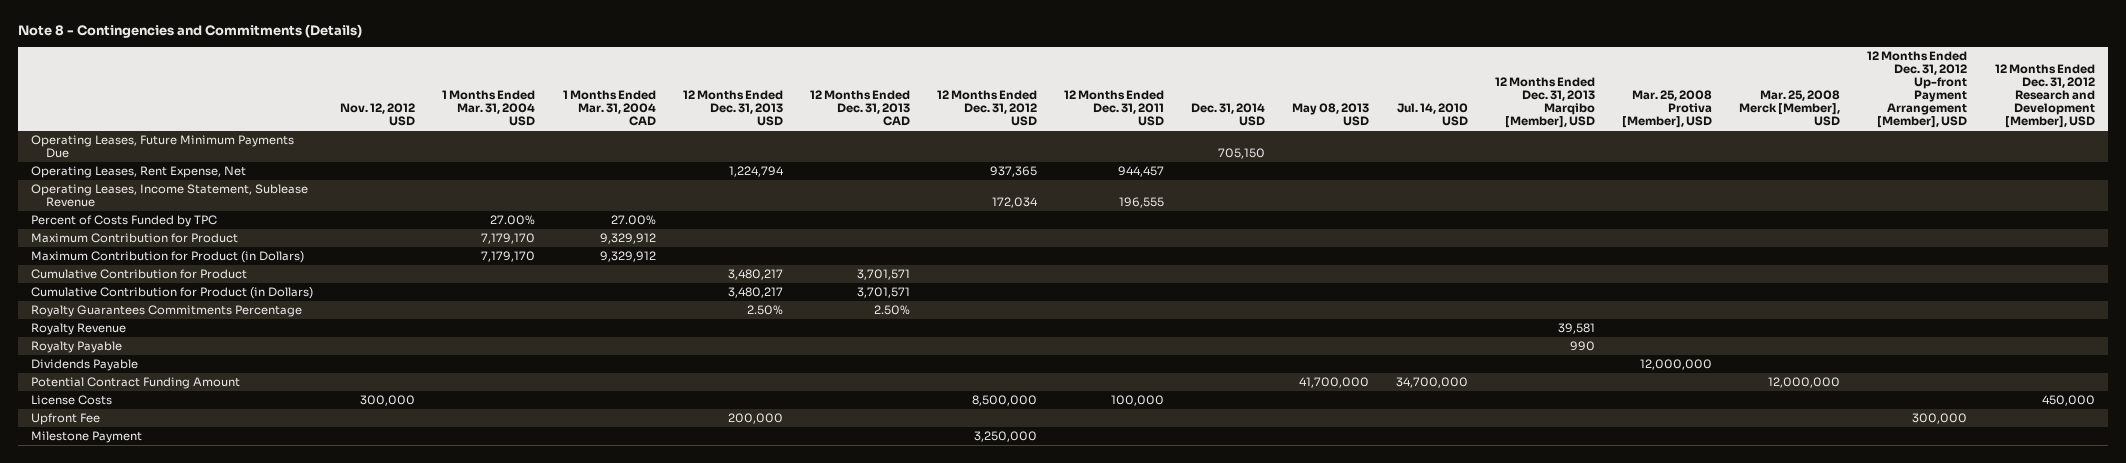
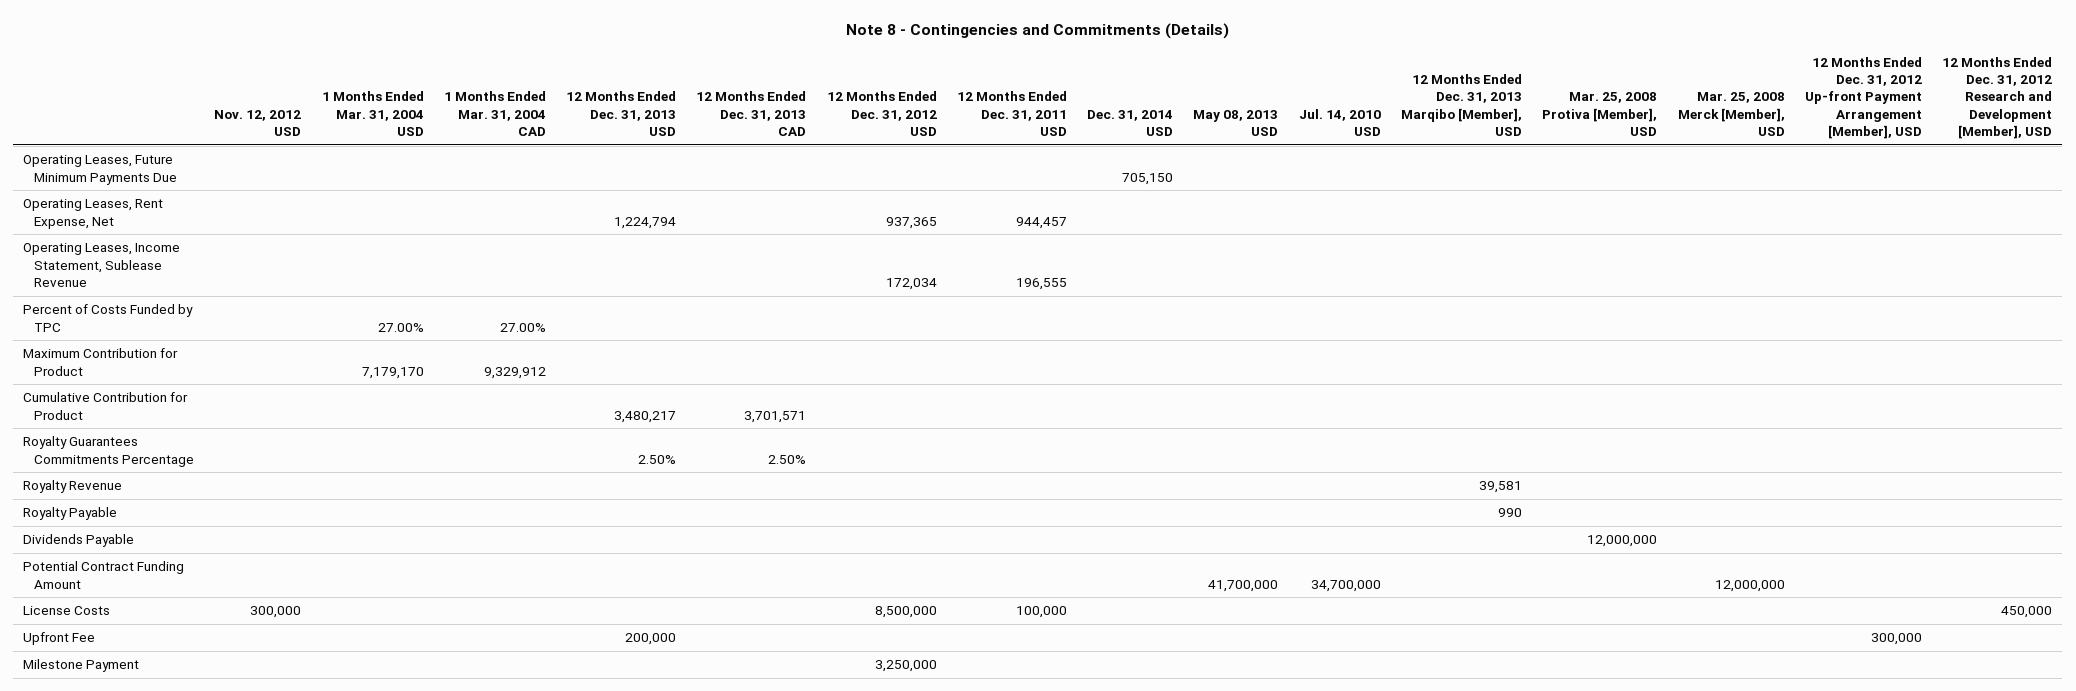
[31,251,305,264] Maximum Contribution for Product (in Dollars) -> none
[31,287,314,300] Cumulative Contribution for Product (in Dollars) -> none

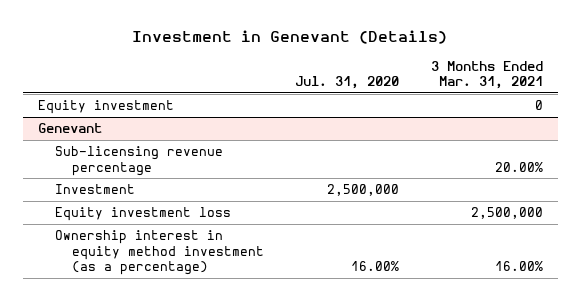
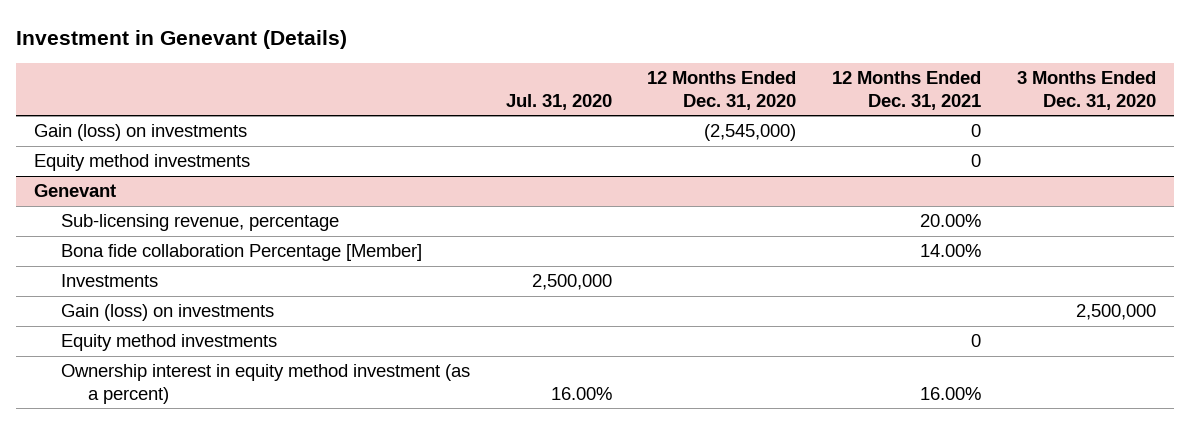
[430,60,543,90] 3 Months Ended Mar. 31, 2021 -> none
none -> [647,71,797,110] 12 Months Ended Dec. 31, 2020
none -> [832,71,982,110] 12 Months Ended Dec. 31, 2021
none -> [1017,71,1157,110] 3 Months Ended Dec. 31, 2020
none -> [34,124,248,142] Gain (loss) on investments
[38,100,175,115] Equity investment -> [34,154,251,172] Equity method investments
[54,146,223,176] Sub-licensing revenue percentage -> [60,214,339,232] Sub-licensing revenue, percentage
none -> [60,244,422,262] Bona fide collaboration Percentage [Member]
[54,184,135,195] Investment -> [60,274,158,288] Investments
[54,207,231,222] Equity investment loss -> [60,304,274,322] Gain (loss) on investments
none -> [60,334,277,352] Equity method investments
[54,230,264,276] Ownership interest in equity method investment (as a percentage) -> [60,364,470,404] Ownership interest in equity method investment (as a percent)

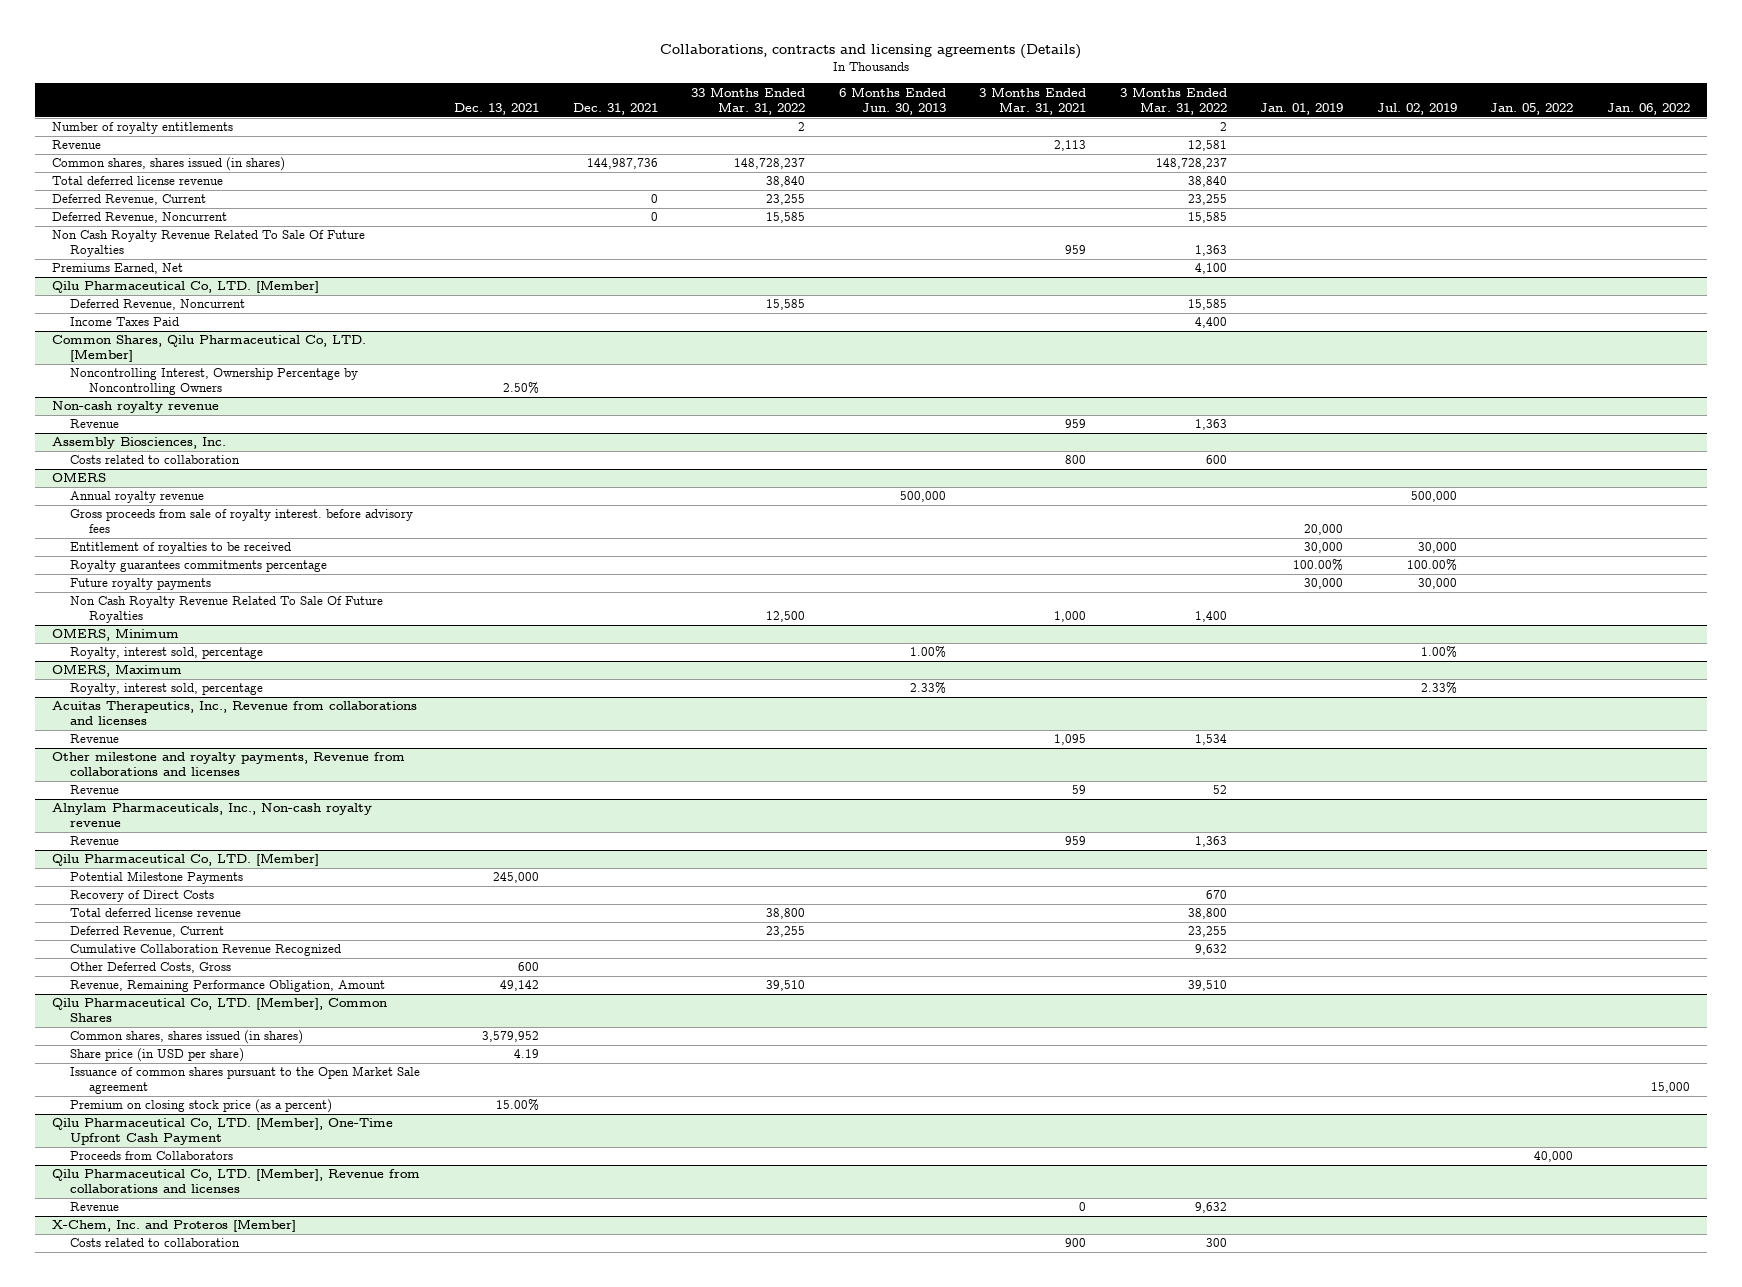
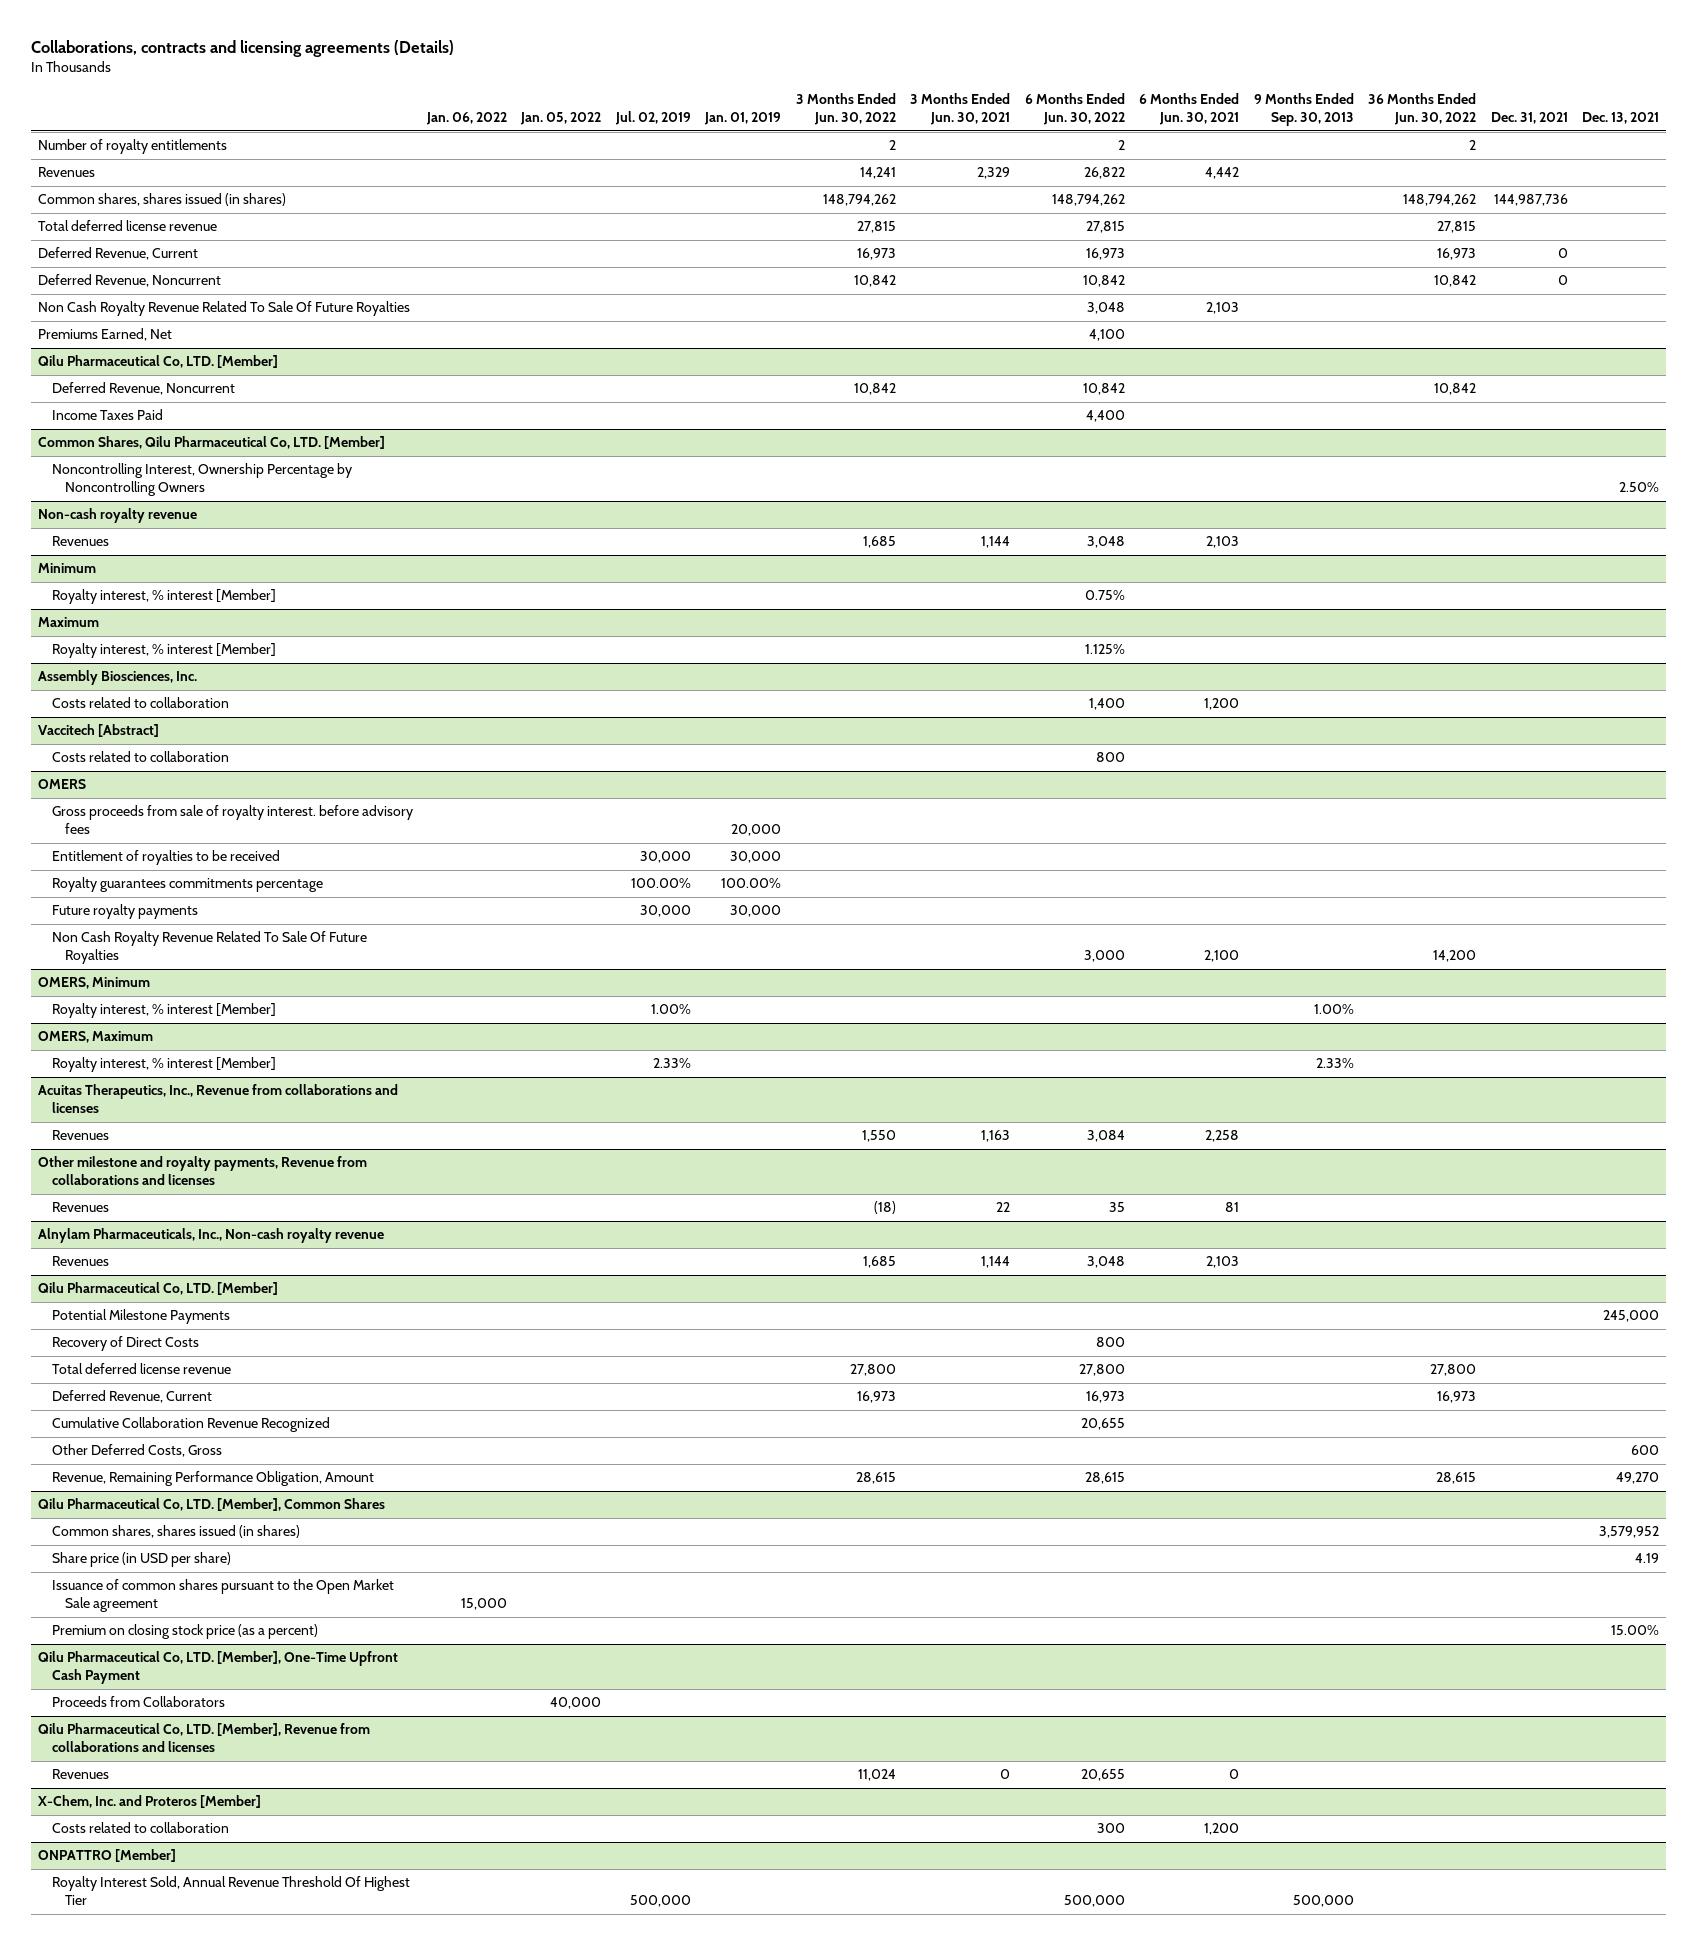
[691,86,806,115] 33 Months Ended Mar. 31, 2022 -> none
[838,86,946,115] 6 Months Ended Jun. 30, 2013 -> none
[979,86,1087,115] 3 Months Ended Mar. 31, 2021 -> none
[1119,86,1227,115] 3 Months Ended Mar. 31, 2022 -> none
none -> [795,93,896,126] 3 Months Ended Jun. 30, 2022
none -> [910,93,1011,126] 3 Months Ended Jun. 30, 2021
none -> [1024,93,1125,126] 6 Months Ended Jun. 30, 2022
none -> [1139,93,1240,126] 6 Months Ended Jun. 30, 2021
none -> [1253,93,1354,127] 9 Months Ended Sep. 30, 2013
none -> [1368,93,1477,126] 36 Months Ended Jun. 30, 2022
[51,140,101,150] Revenue -> [37,167,95,178] Revenues
[70,419,120,429] Revenue -> [51,536,109,547] Revenues
none -> [37,563,96,574] Minimum
none -> [51,589,276,605] Royalty interest, % interest [Member]
none -> [37,617,99,628] Maximum
none -> [51,643,276,659] Royalty interest, % interest [Member]
none -> [37,724,159,738] Vaccitech [Abstract]
none -> [51,751,229,763] Costs related to collaboration
[70,491,205,504] Annual royalty revenue -> none
[70,647,264,660] Royalty, interest sold, percentage -> none
none -> [51,1003,276,1019] Royalty interest, % interest [Member]
[70,683,264,696] Royalty, interest sold, percentage -> [51,1057,276,1073] Royalty interest, % interest [Member]
[70,734,120,744] Revenue -> [51,1130,109,1141] Revenues
[70,785,120,795] Revenue -> [51,1202,109,1213] Revenues
[70,836,120,846] Revenue -> [51,1256,109,1267] Revenues
[499,980,539,992] 49,142 -> [1616,1472,1660,1485] 49,270
[70,1202,120,1212] Revenue -> [51,1769,109,1780] Revenues
none -> [37,1849,176,1863] ONPATTRO [Member]
none -> [51,1876,410,1906] Royalty Interest Sold, Annual Revenue Threshold Of Highest Tier

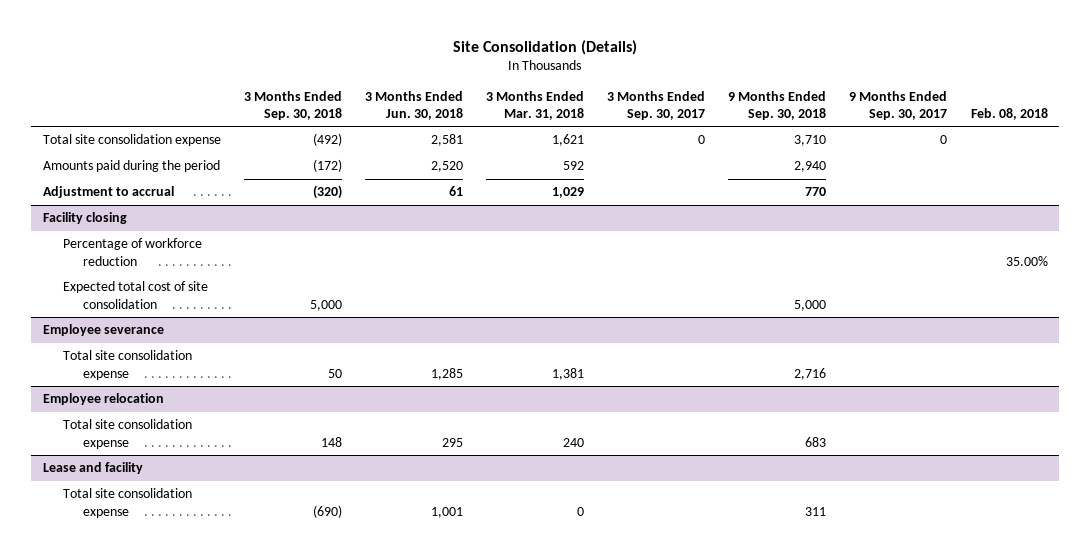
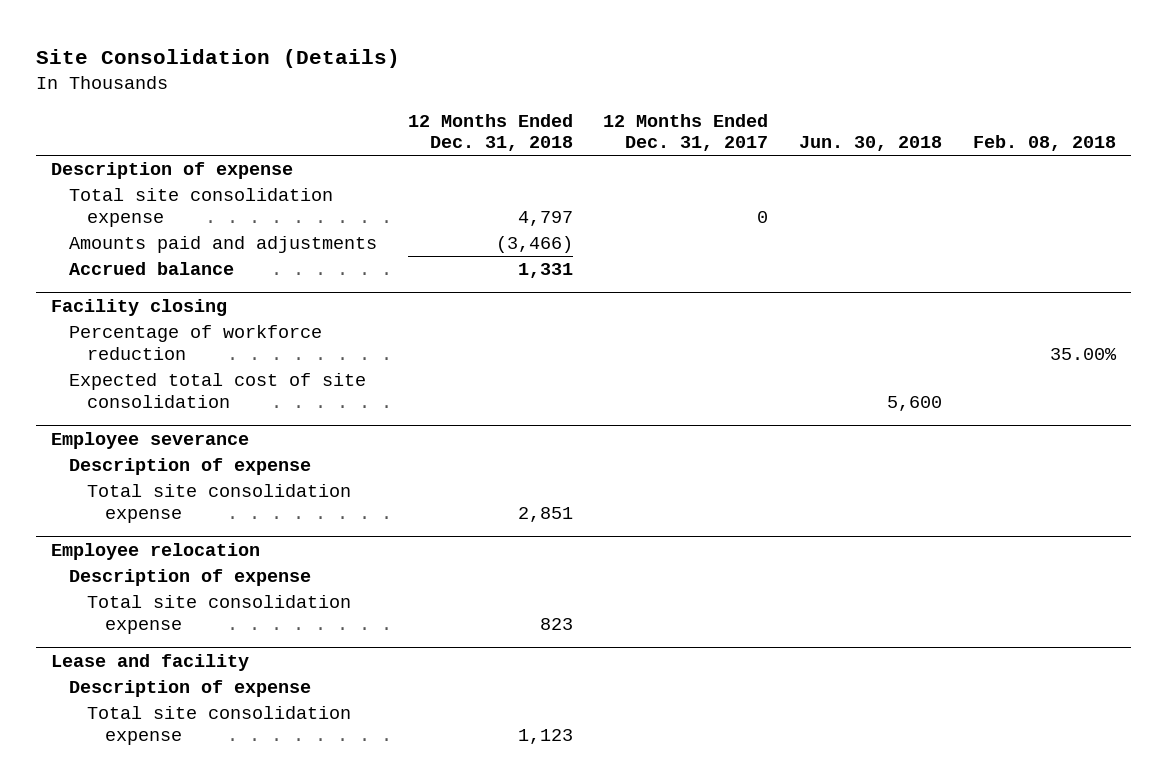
[243,90,342,120] 3 Months Ended Sep. 30, 2018 -> none
[364,90,463,120] 3 Months Ended Jun. 30, 2018 -> none
[486,90,585,120] 3 Months Ended Mar. 31, 2018 -> none
[607,90,706,120] 3 Months Ended Sep. 30, 2017 -> none
[728,90,827,120] 9 Months Ended Sep. 30, 2018 -> none
[849,90,948,120] 9 Months Ended Sep. 30, 2017 -> none
none -> [407,113,573,152] 12 Months Ended Dec. 31, 2018
none -> [603,113,769,152] 12 Months Ended Dec. 31, 2017
none -> [799,136,943,152] Jun. 30, 2018
none -> [51,162,294,180] Description of expense
[42,160,220,173] Amounts paid during the period -> [69,236,378,254] Amounts paid and adjustments
[42,186,174,199] Adjustment to accrual -> [69,262,235,276] Accrued balance
none -> [69,458,312,476] Description of expense
none -> [69,569,312,587] Description of expense
none -> [69,680,312,698] Description of expense

